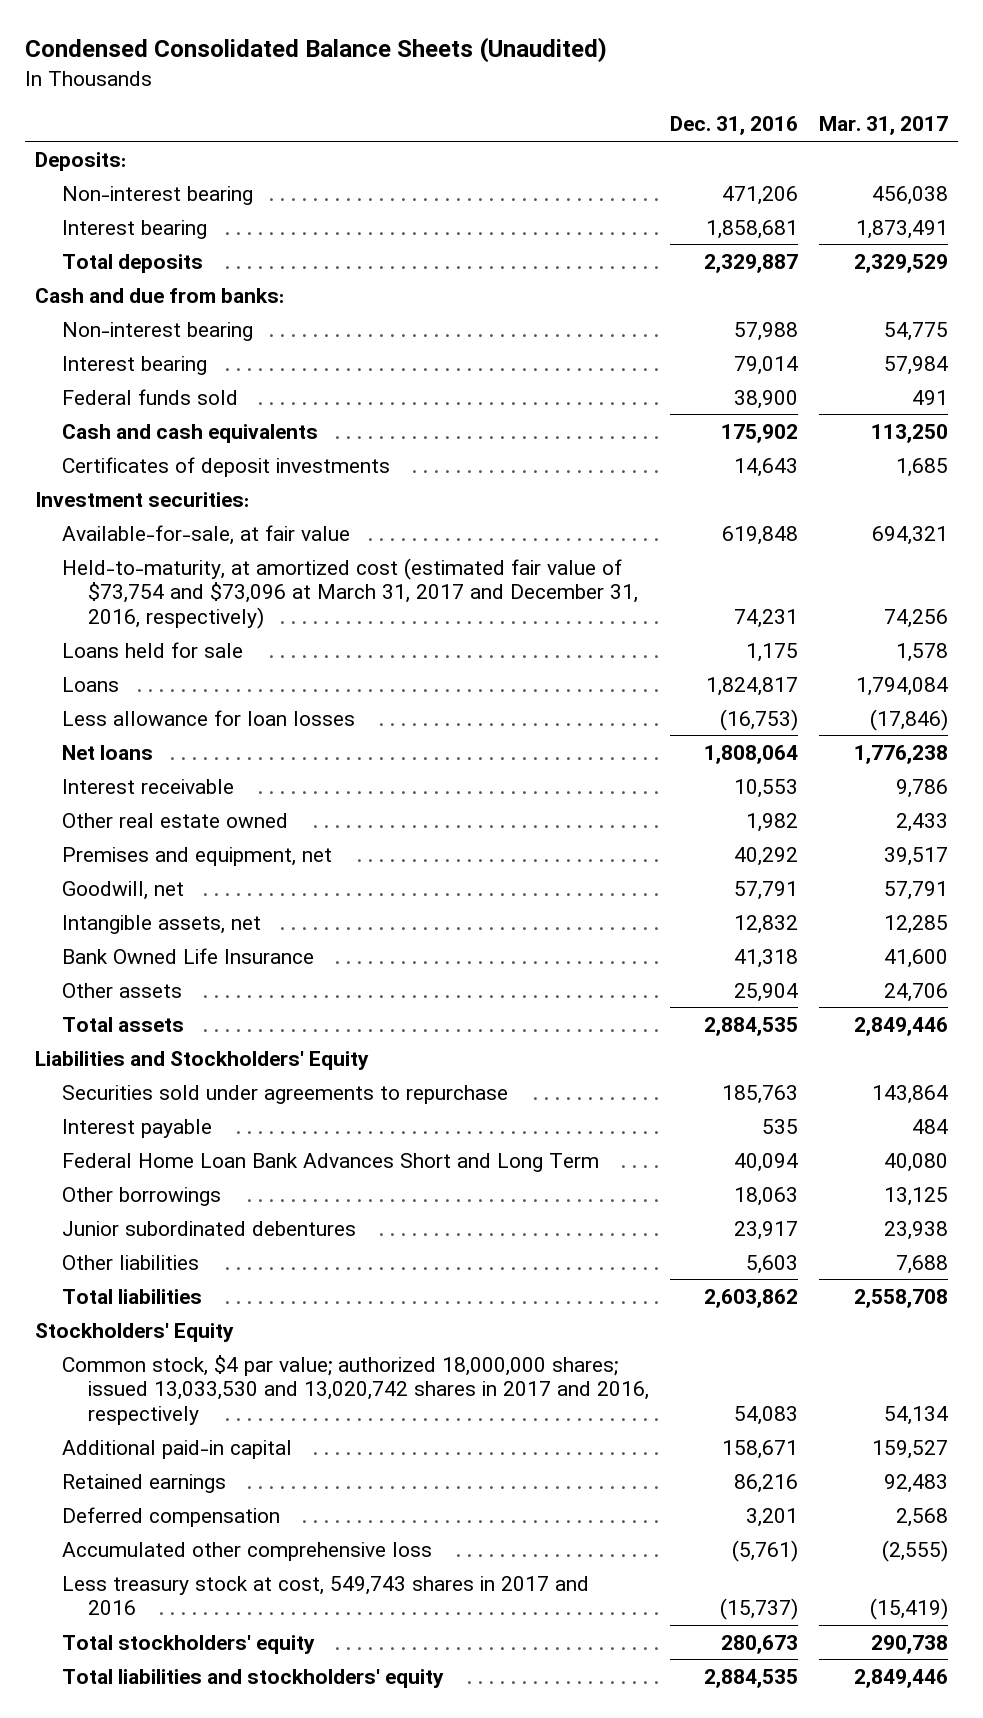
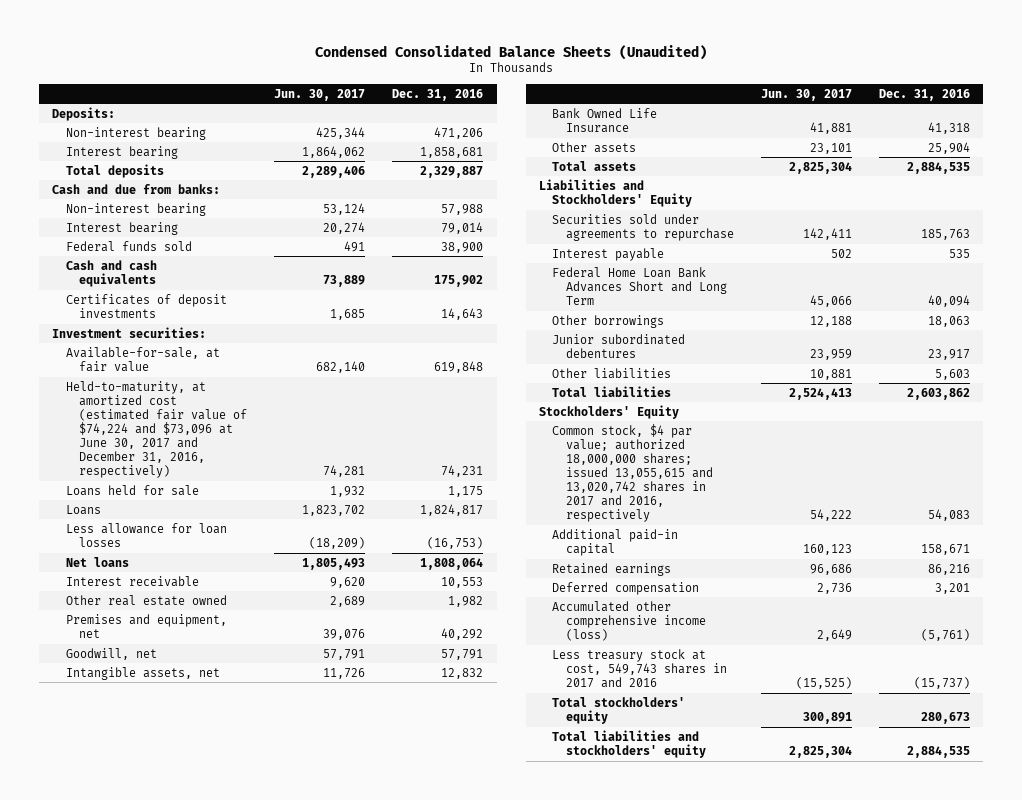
[818,116,948,136] Mar. 31, 2017 -> none
none -> [273,88,365,101] Jun. 30, 2017
[61,557,638,629] Held-to-maturity, at amortized cost (estimated fair value of $73,754 and $73,096 at March 31, 2017 and December 31, 2016, respectively) -> [65,380,247,479] Held-to-maturity, at amortized cost (estimated fair value of $74,224 and $73,096 at June 30, 2017 and December 31, 2016, respectively)
[61,1354,649,1425] Common stock, $4 par value; authorized 18,000,000 shares; issued 13,033,530 and 13,020,742 shares in 2017 and 2016, respectively -> [552,423,713,523] Common stock, $4 par value; authorized 18,000,000 shares; issued 13,055,615 and 13,020,742 shares in 2017 and 2016, respectively
[61,1541,432,1561] Accumulated other comprehensive loss -> [552,600,706,641] Accumulated other comprehensive income (loss)

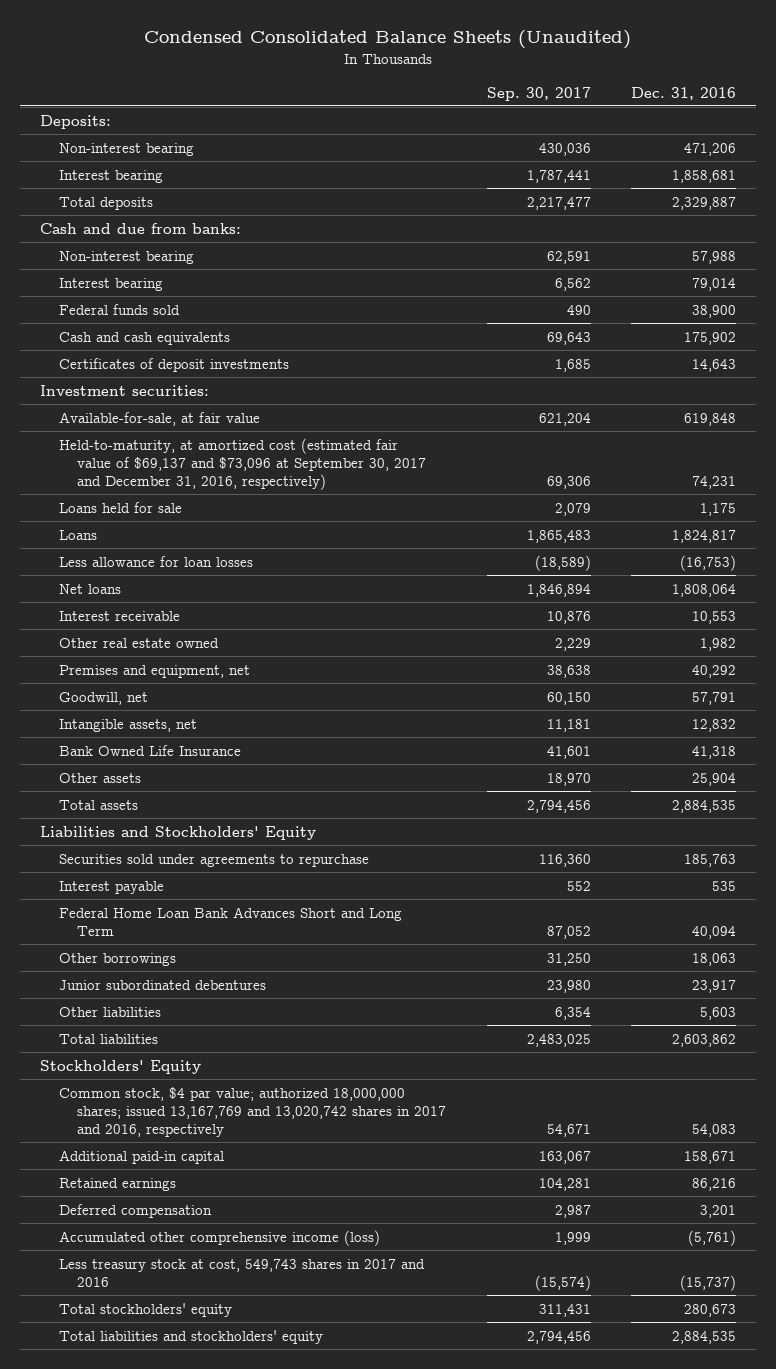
[273,88,365,101] Jun. 30, 2017 -> none
none -> [486,86,591,101] Sep. 30, 2017
[65,380,247,479] Held-to-maturity, at amortized cost (estimated fair value of $74,224 and $73,096 at June 30, 2017 and December 31, 2016, respectively) -> [58,437,427,491] Held-to-maturity, at amortized cost (estimated fair value of $69,137 and $73,096 at September 30, 2017 and December 31, 2016, respectively)
[552,423,713,523] Common stock, $4 par value; authorized 18,000,000 shares; issued 13,055,615 and 13,020,742 shares in 2017 and 2016, respectively -> [58,1086,447,1138] Common stock, $4 par value; authorized 18,000,000 shares; issued 13,167,769 and 13,020,742 shares in 2017 and 2016, respectively

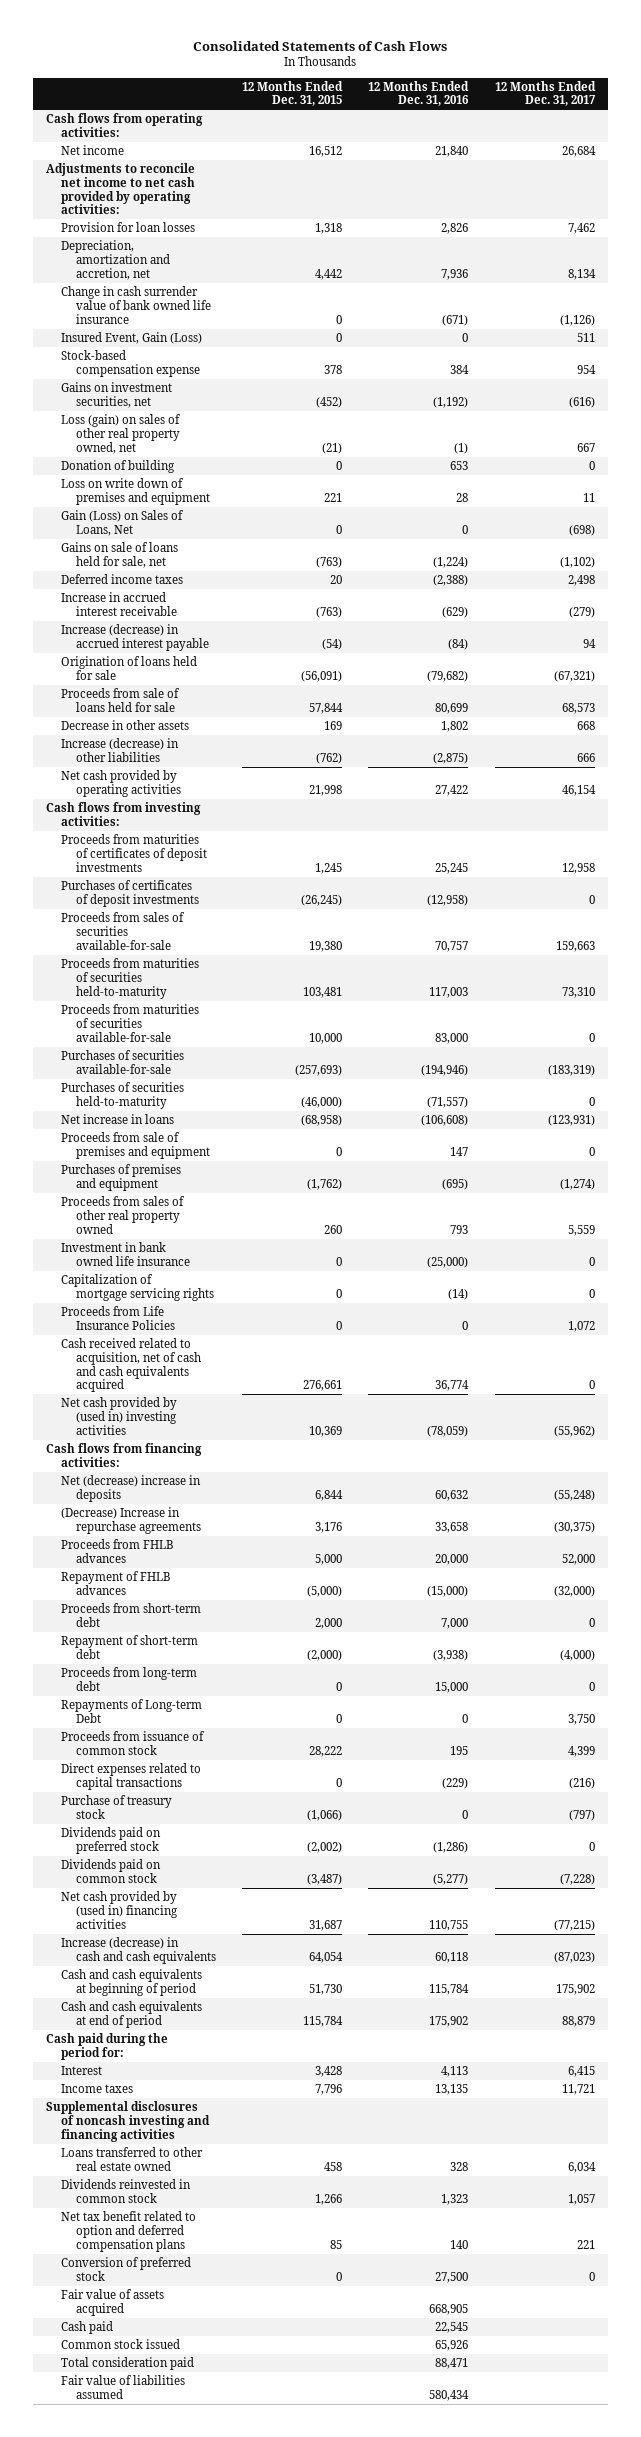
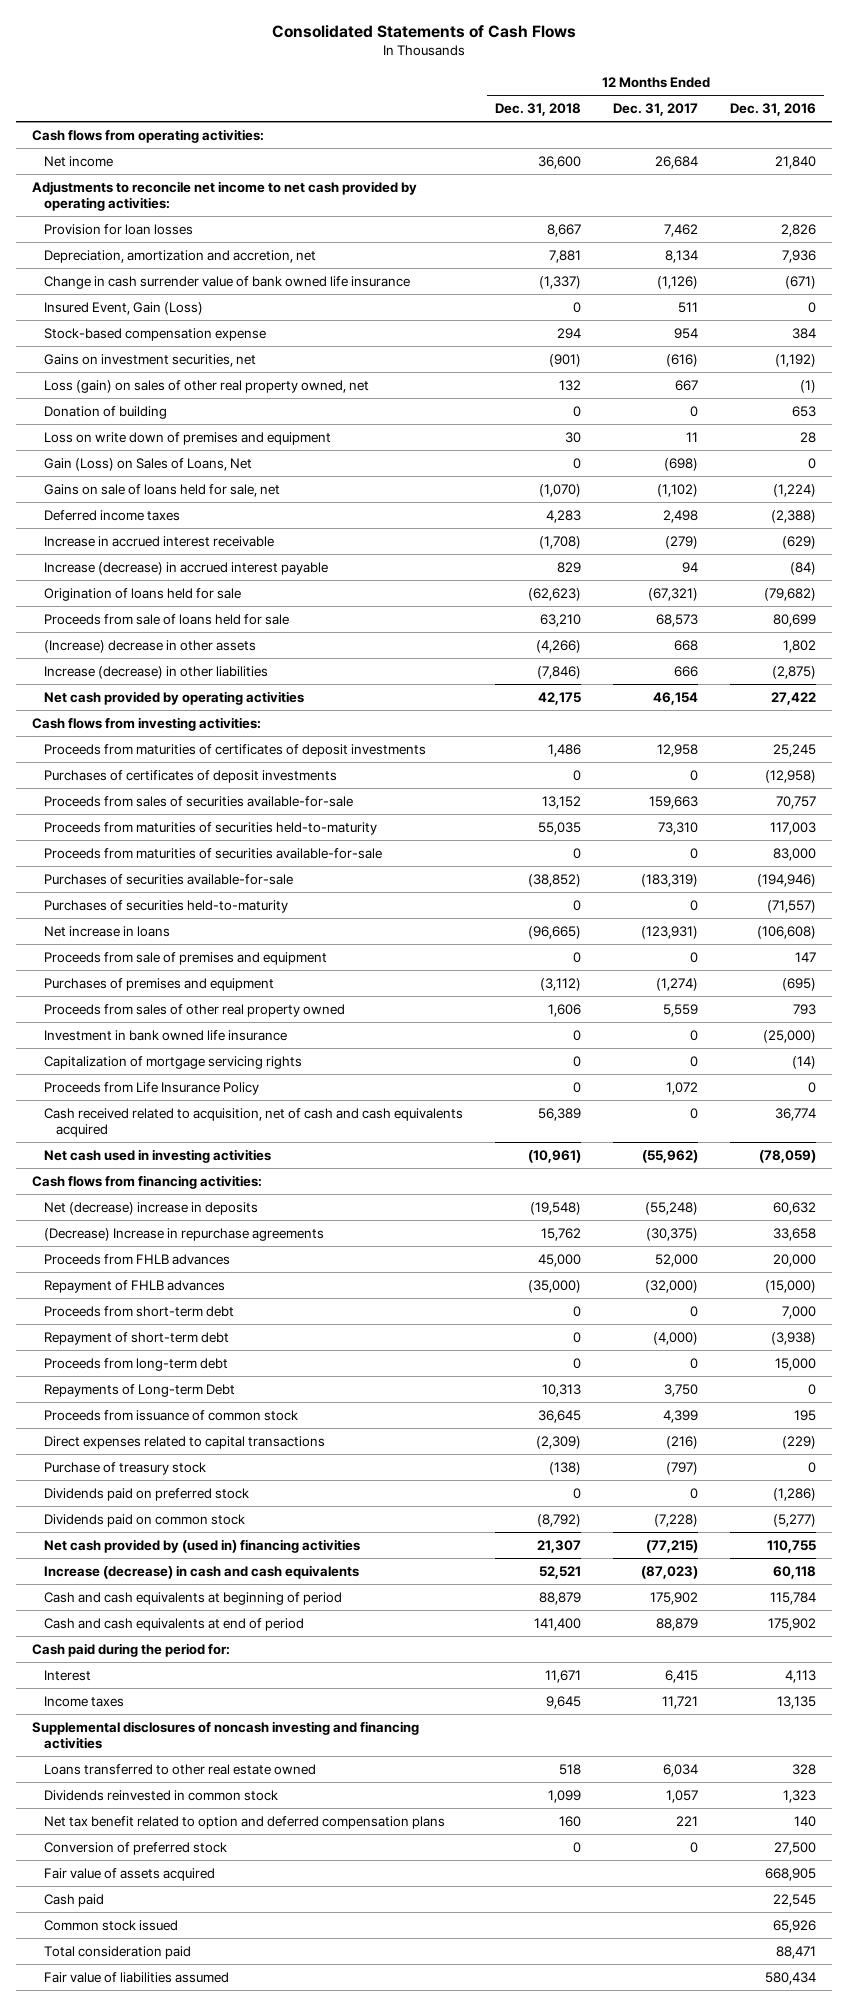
[241,80,343,107] 12 Months Ended Dec. 31, 2015 -> none
none -> [494,102,581,116] Dec. 31, 2018
[60,720,189,731] Decrease in other assets -> [43,639,256,653] (Increase) decrease in other assets
[60,1306,175,1330] Proceeds from Life Insurance Policies -> [43,1081,259,1095] Proceeds from Life Insurance Policy
[60,1397,177,1435] Net cash provided by (used in) investing activities -> [43,1148,271,1163] Net cash used in investing activities

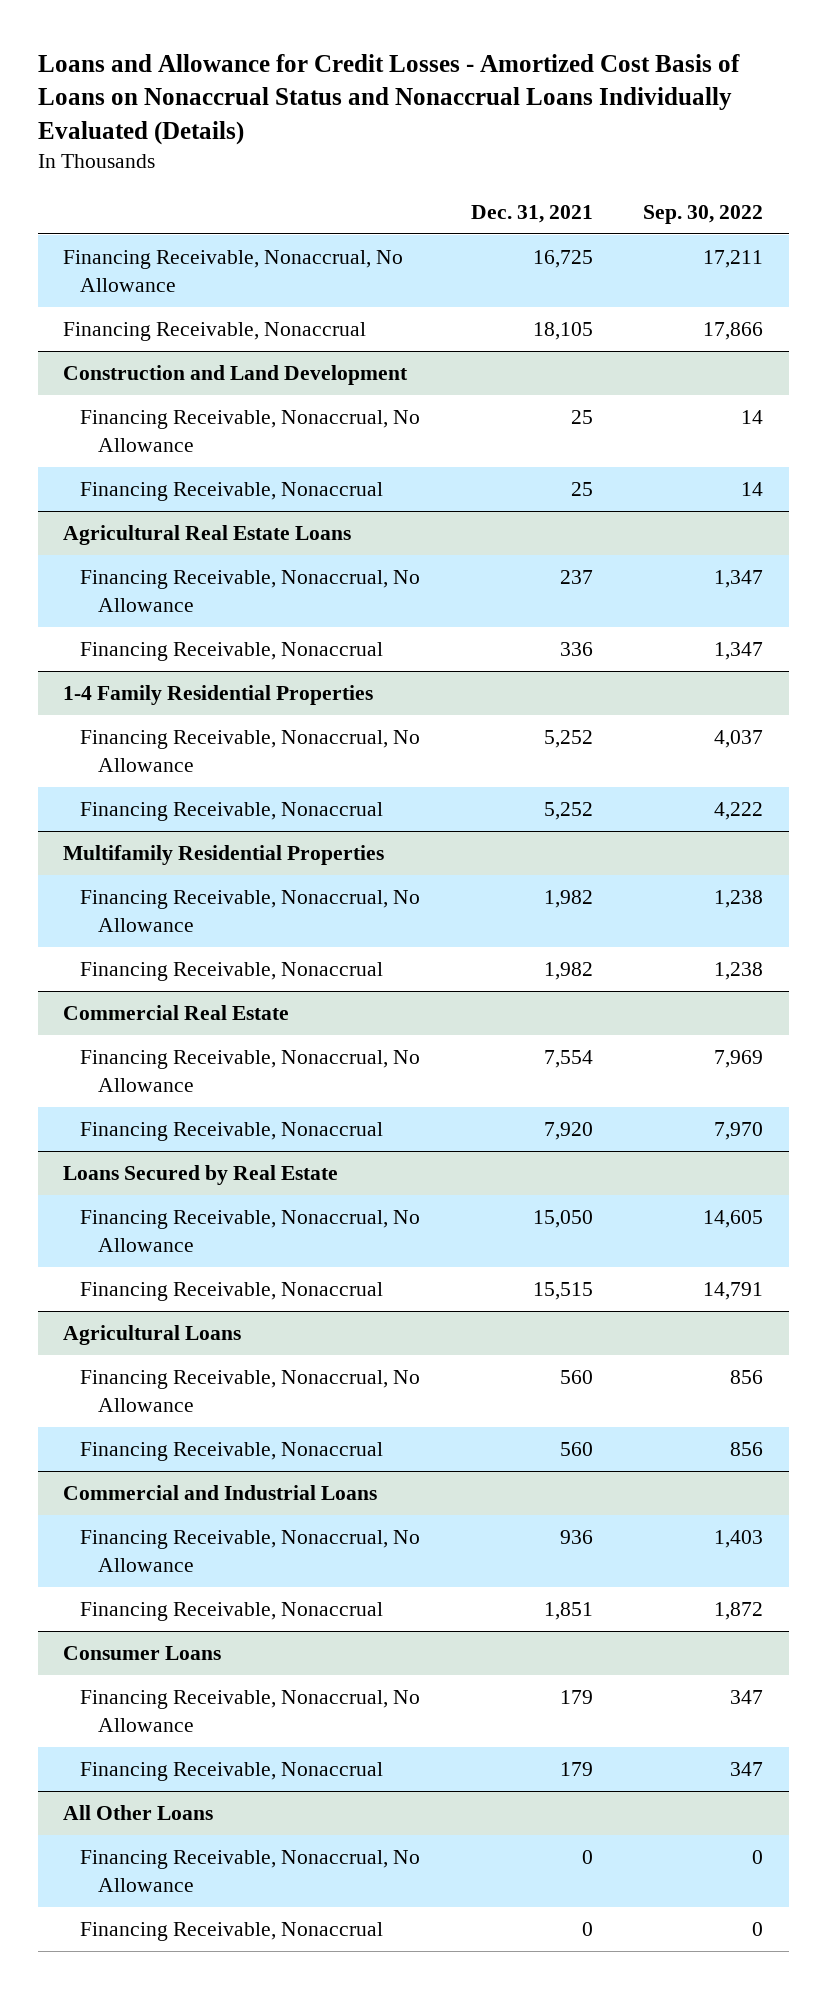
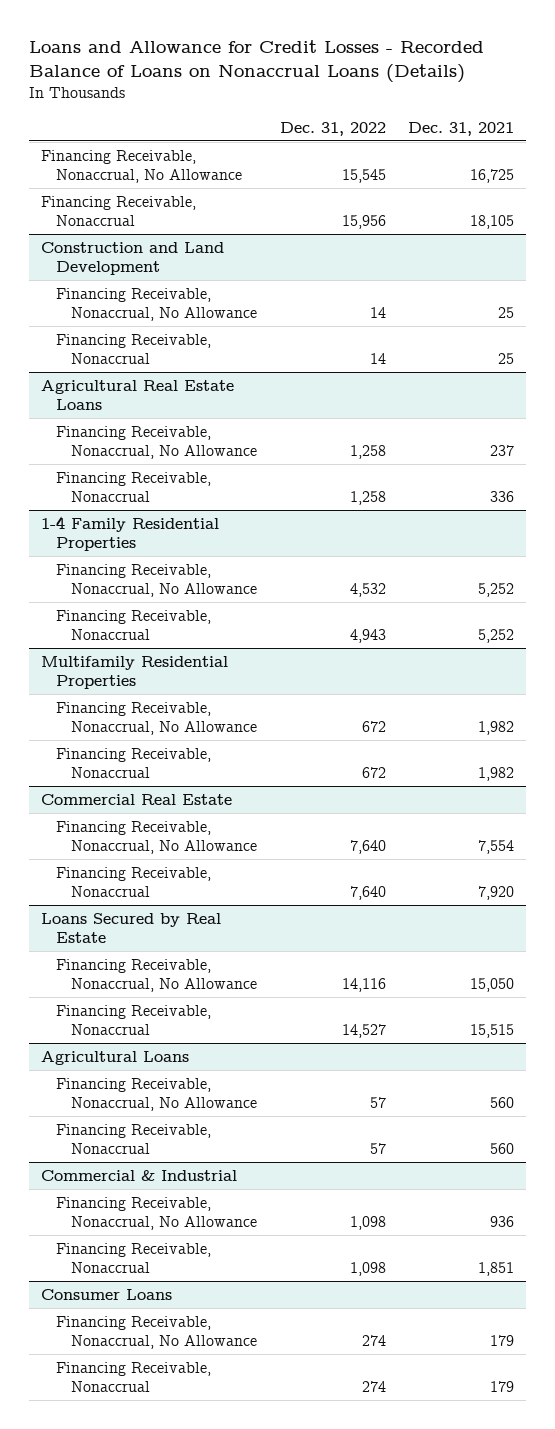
[38,53,741,146] Loans and Allowance for Credit Losses - Amortized Cost Basis of Loans on Nonaccrual Status and Nonaccrual Loans Individually Evaluated (Details) -> [29,40,485,84] Loans and Allowance for Credit Losses - Recorded Balance of Loans on Nonaccrual Loans (Details)
[643,204,764,224] Sep. 30, 2022 -> none
none -> [279,121,386,136] Dec. 31, 2022
[63,1484,378,1500] Commercial and Industrial Loans -> [40,1169,237,1181] Commercial & Industrial
[63,1804,214,1820] All Other Loans -> none
[80,1849,421,1892] Financing Receivable, Nonaccrual, No Allowance -> none
[80,1921,384,1941] Financing Receivable, Nonaccrual -> none

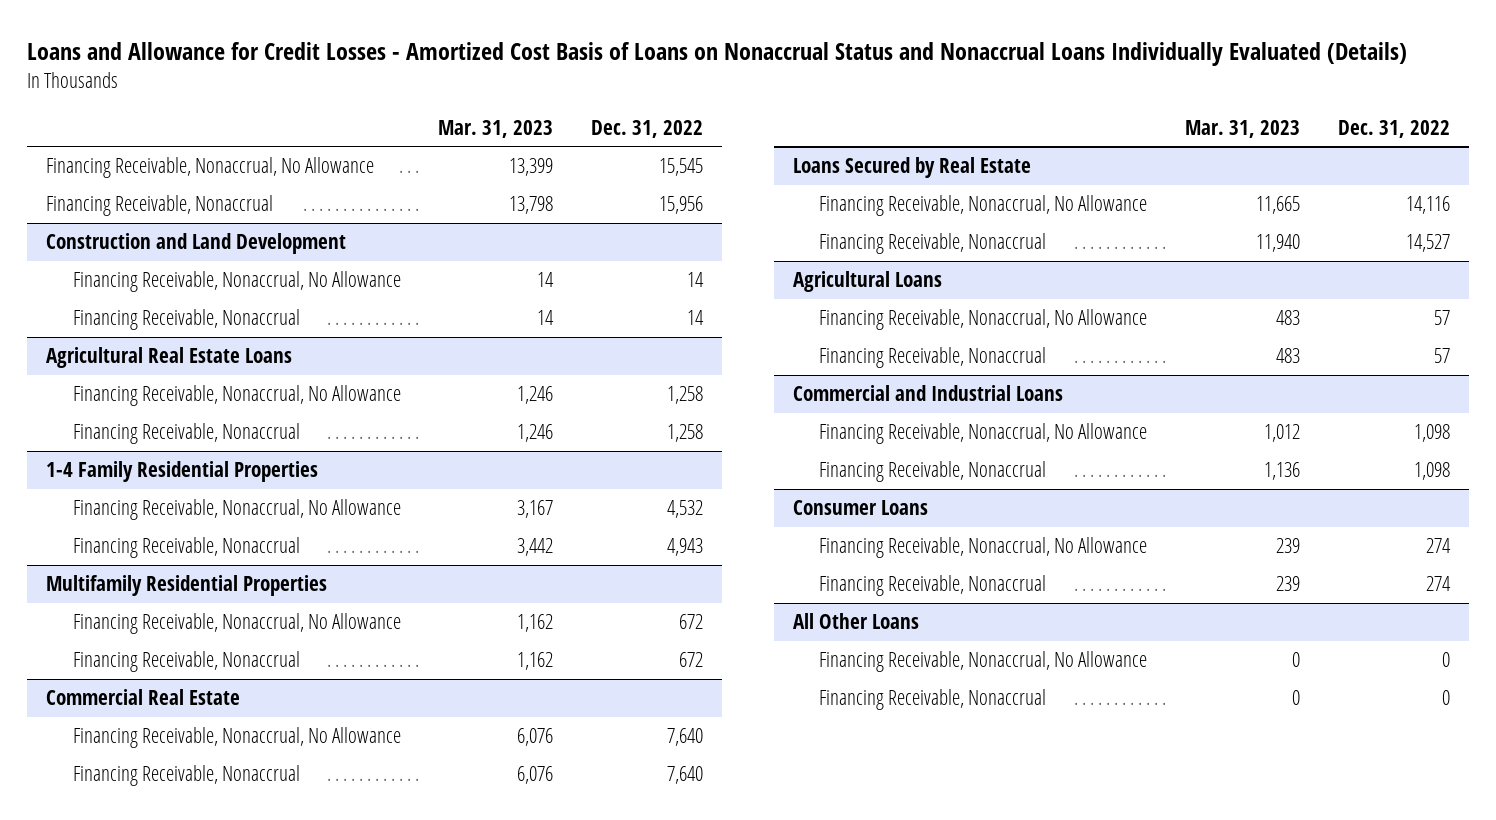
[29,40,485,84] Loans and Allowance for Credit Losses - Recorded Balance of Loans on Nonaccrual Loans (Details) -> [27,41,1408,66] Loans and Allowance for Credit Losses - Amortized Cost Basis of Loans on Nonaccrual Status and Nonaccrual Loans Individually Evaluated (Details)
[408,121,515,136] Dec. 31, 2021 -> none
none -> [438,119,554,138] Mar. 31, 2023
[40,1169,237,1181] Commercial & Industrial -> [792,385,1063,402] Commercial and Industrial Loans
none -> [792,613,919,630] All Other Loans
none -> [819,651,1148,673] Financing Receivable, Nonaccrual, No Allowance
none -> [819,689,1047,711] Financing Receivable, Nonaccrual

